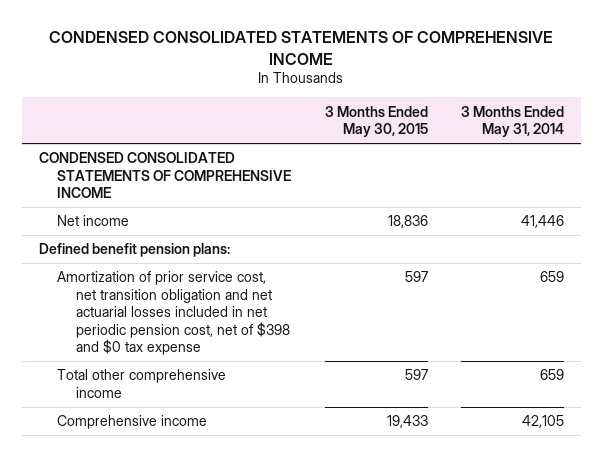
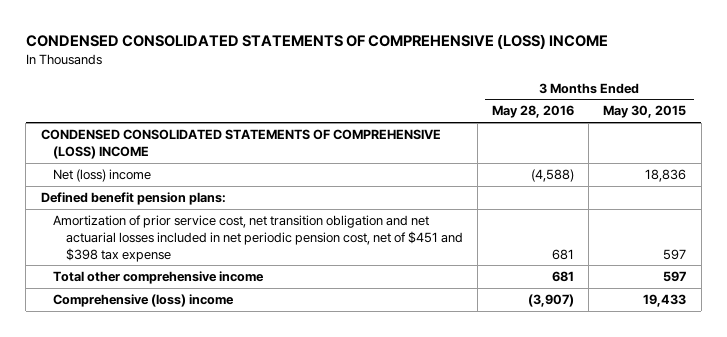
[49,31,554,65] CONDENSED CONSOLIDATED STATEMENTS OF COMPREHENSIVE INCOME -> [25,34,608,50] CONDENSED CONSOLIDATED STATEMENTS OF COMPREHENSIVE (LOSS) INCOME
[461,105,565,138] 3 Months Ended May 31, 2014 -> none
none -> [492,105,575,119] May 28, 2016
[38,152,292,199] CONDENSED CONSOLIDATED STATEMENTS OF COMPREHENSIVE INCOME -> [40,128,441,159] CONDENSED CONSOLIDATED STATEMENTS OF COMPREHENSIVE (LOSS) INCOME
[57,215,130,227] Net income -> [53,168,152,182] Net (loss) income
[57,271,290,356] Amortization of prior service cost, net transition obligation and net actuarial losses included in net periodic pension cost, net of $398 and $0 tax expense -> [53,214,463,262] Amortization of prior service cost, net transition obligation and net actuarial losses included in net periodic pension cost, net of $451 and $398 tax expense
[57,415,208,430] Comprehensive income -> [53,293,235,307] Comprehensive (loss) income

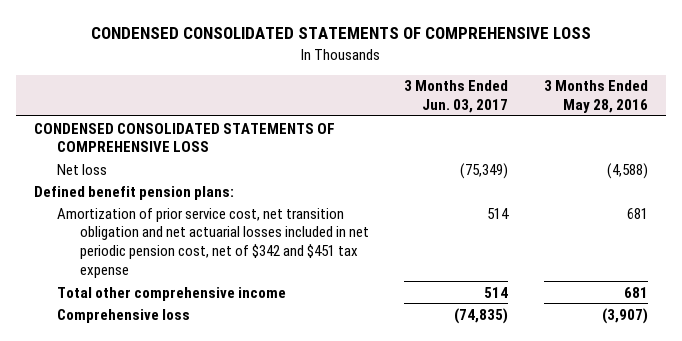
[25,34,608,50] CONDENSED CONSOLIDATED STATEMENTS OF COMPREHENSIVE (LOSS) INCOME -> [90,27,591,40] CONDENSED CONSOLIDATED STATEMENTS OF COMPREHENSIVE LOSS
[603,105,687,119] May 30, 2015 -> none
none -> [404,80,509,114] 3 Months Ended Jun. 03, 2017
[40,128,441,159] CONDENSED CONSOLIDATED STATEMENTS OF COMPREHENSIVE (LOSS) INCOME -> [34,122,336,153] CONDENSED CONSOLIDATED STATEMENTS OF COMPREHENSIVE LOSS
[53,168,152,182] Net (loss) income -> [56,163,107,175] Net loss
[53,214,463,262] Amortization of prior service cost, net transition obligation and net actuarial losses included in net periodic pension cost, net of $451 and $398 tax expense -> [56,207,369,279] Amortization of prior service cost, net transition obligation and net actuarial losses included in net periodic pension cost, net of $342 and $451 tax expense
[53,293,235,307] Comprehensive (loss) income -> [56,308,190,323] Comprehensive loss

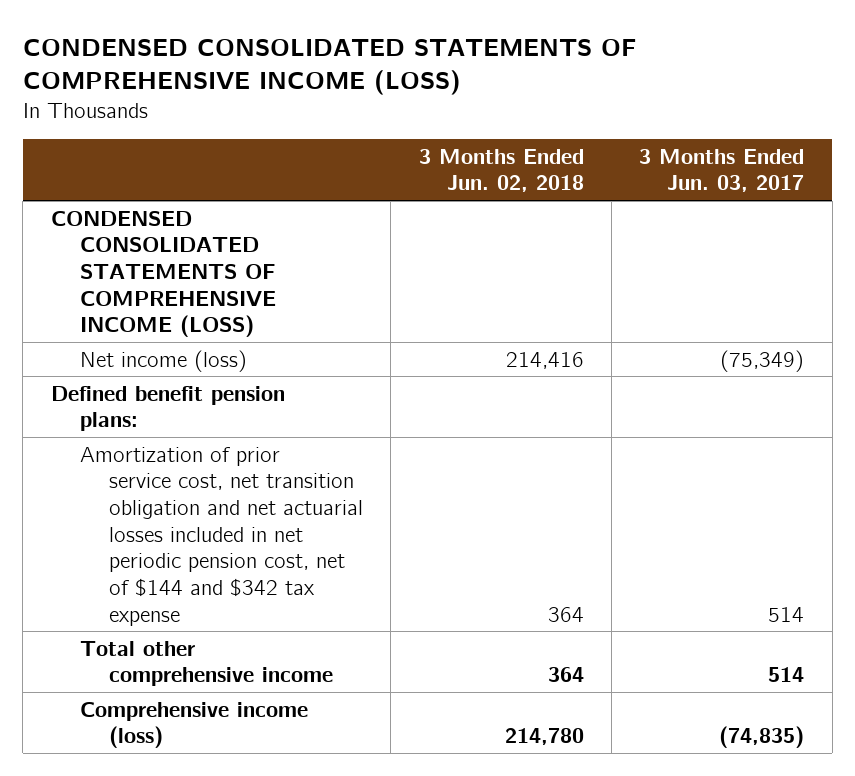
[90,27,591,40] CONDENSED CONSOLIDATED STATEMENTS OF COMPREHENSIVE LOSS -> [22,38,636,96] CONDENSED CONSOLIDATED STATEMENTS OF COMPREHENSIVE INCOME (LOSS)
[543,80,648,114] 3 Months Ended May 28, 2016 -> none
none -> [418,148,584,193] 3 Months Ended Jun. 02, 2018
[34,122,336,153] CONDENSED CONSOLIDATED STATEMENTS OF COMPREHENSIVE LOSS -> [50,210,276,338] CONDENSED CONSOLIDATED STATEMENTS OF COMPREHENSIVE INCOME (LOSS)
[56,163,107,175] Net loss -> [79,349,247,372] Net income (loss)
[56,207,369,279] Amortization of prior service cost, net transition obligation and net actuarial losses included in net periodic pension cost, net of $342 and $451 tax expense -> [79,446,363,626] Amortization of prior service cost, net transition obligation and net actuarial losses included in net periodic pension cost, net of $144 and $342 tax expense
[56,308,190,323] Comprehensive loss -> [79,701,308,749] Comprehensive income (loss)

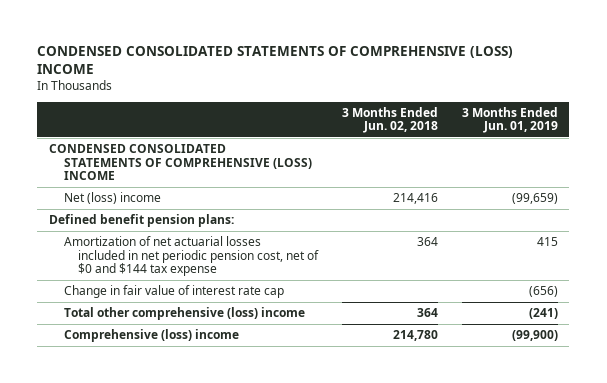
[22,38,636,96] CONDENSED CONSOLIDATED STATEMENTS OF COMPREHENSIVE INCOME (LOSS) -> [37,45,514,74] CONDENSED CONSOLIDATED STATEMENTS OF COMPREHENSIVE (LOSS) INCOME
[639,148,805,193] 3 Months Ended Jun. 03, 2017 -> none
none -> [461,106,558,134] 3 Months Ended Jun. 01, 2019
[50,210,276,338] CONDENSED CONSOLIDATED STATEMENTS OF COMPREHENSIVE INCOME (LOSS) -> [49,144,312,181] CONDENSED CONSOLIDATED STATEMENTS OF COMPREHENSIVE (LOSS) INCOME
[79,349,247,372] Net income (loss) -> [63,192,161,205] Net (loss) income
[79,446,363,626] Amortization of prior service cost, net transition obligation and net actuarial losses included in net periodic pension cost, net of $144 and $342 tax expense -> [63,236,319,277] Amortization of net actuarial losses included in net periodic pension cost, net of $0 and $144 tax expense
none -> [63,285,284,299] Change in fair value of interest rate cap
[79,640,333,687] Total other comprehensive income -> [63,307,305,321] Total other comprehensive (loss) income
[79,701,308,749] Comprehensive income (loss) -> [63,329,239,343] Comprehensive (loss) income

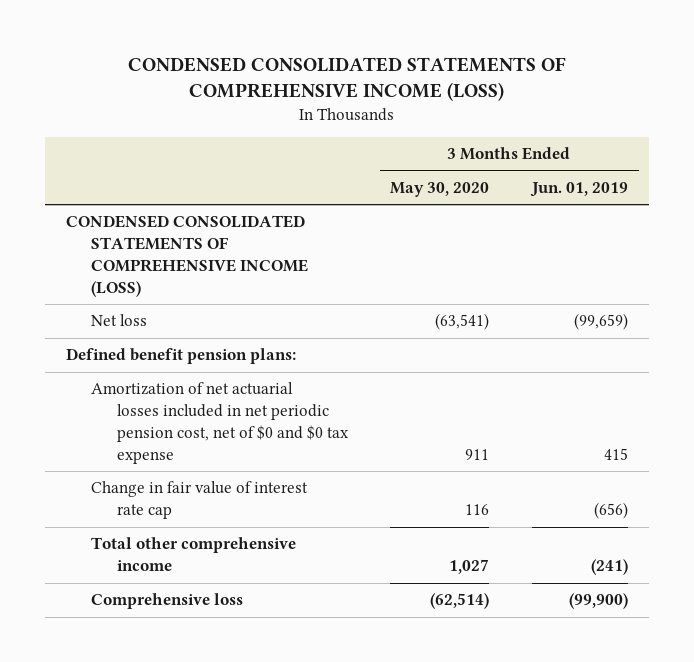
[37,45,514,74] CONDENSED CONSOLIDATED STATEMENTS OF COMPREHENSIVE (LOSS) INCOME -> [127,56,566,102] CONDENSED CONSOLIDATED STATEMENTS OF COMPREHENSIVE INCOME (LOSS)
[341,106,438,134] 3 Months Ended Jun. 02, 2018 -> none
none -> [390,182,490,198] May 30, 2020
[49,144,312,181] CONDENSED CONSOLIDATED STATEMENTS OF COMPREHENSIVE (LOSS) INCOME -> [65,215,309,297] CONDENSED CONSOLIDATED STATEMENTS OF COMPREHENSIVE INCOME (LOSS)
[63,192,161,205] Net (loss) income -> [91,314,148,327] Net loss
[63,236,319,277] Amortization of net actuarial losses included in net periodic pension cost, net of $0 and $144 tax expense -> [91,382,349,464] Amortization of net actuarial losses included in net periodic pension cost, net of $0 and $0 tax expense
[63,307,305,321] Total other comprehensive (loss) income -> [91,537,297,572] Total other comprehensive income
[63,329,239,343] Comprehensive (loss) income -> [91,593,244,610] Comprehensive loss

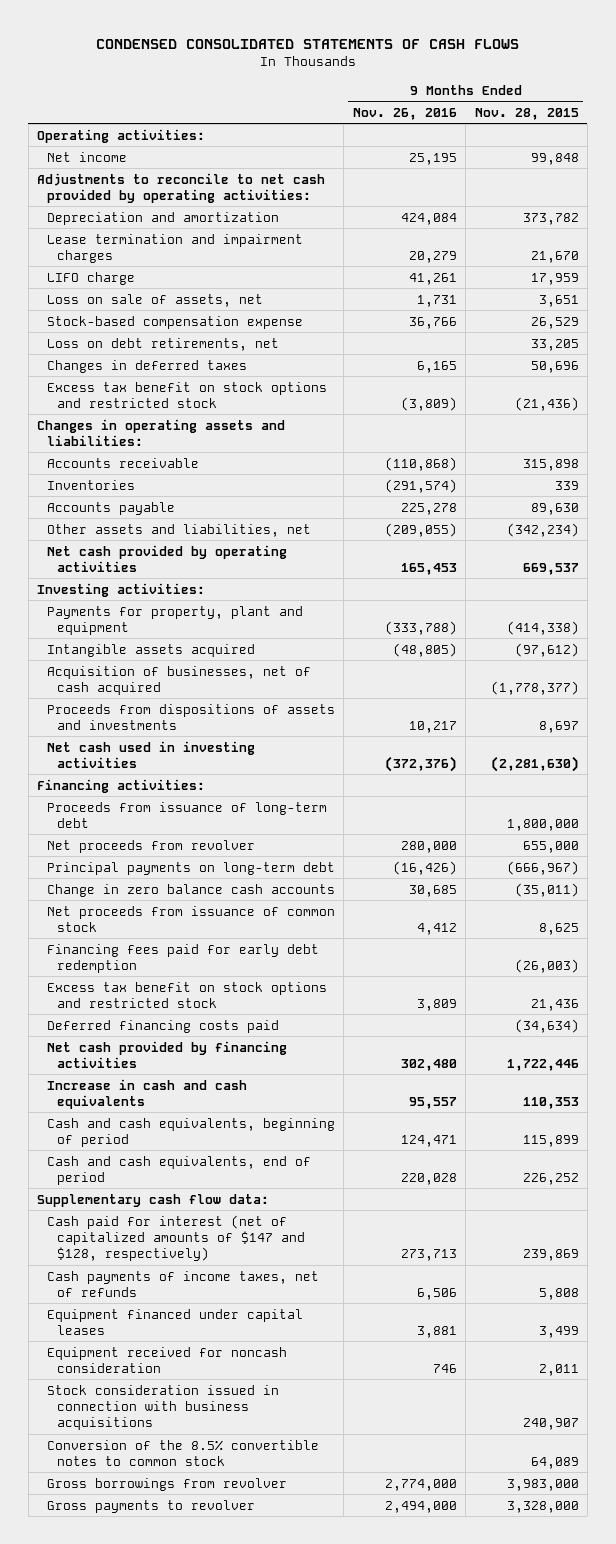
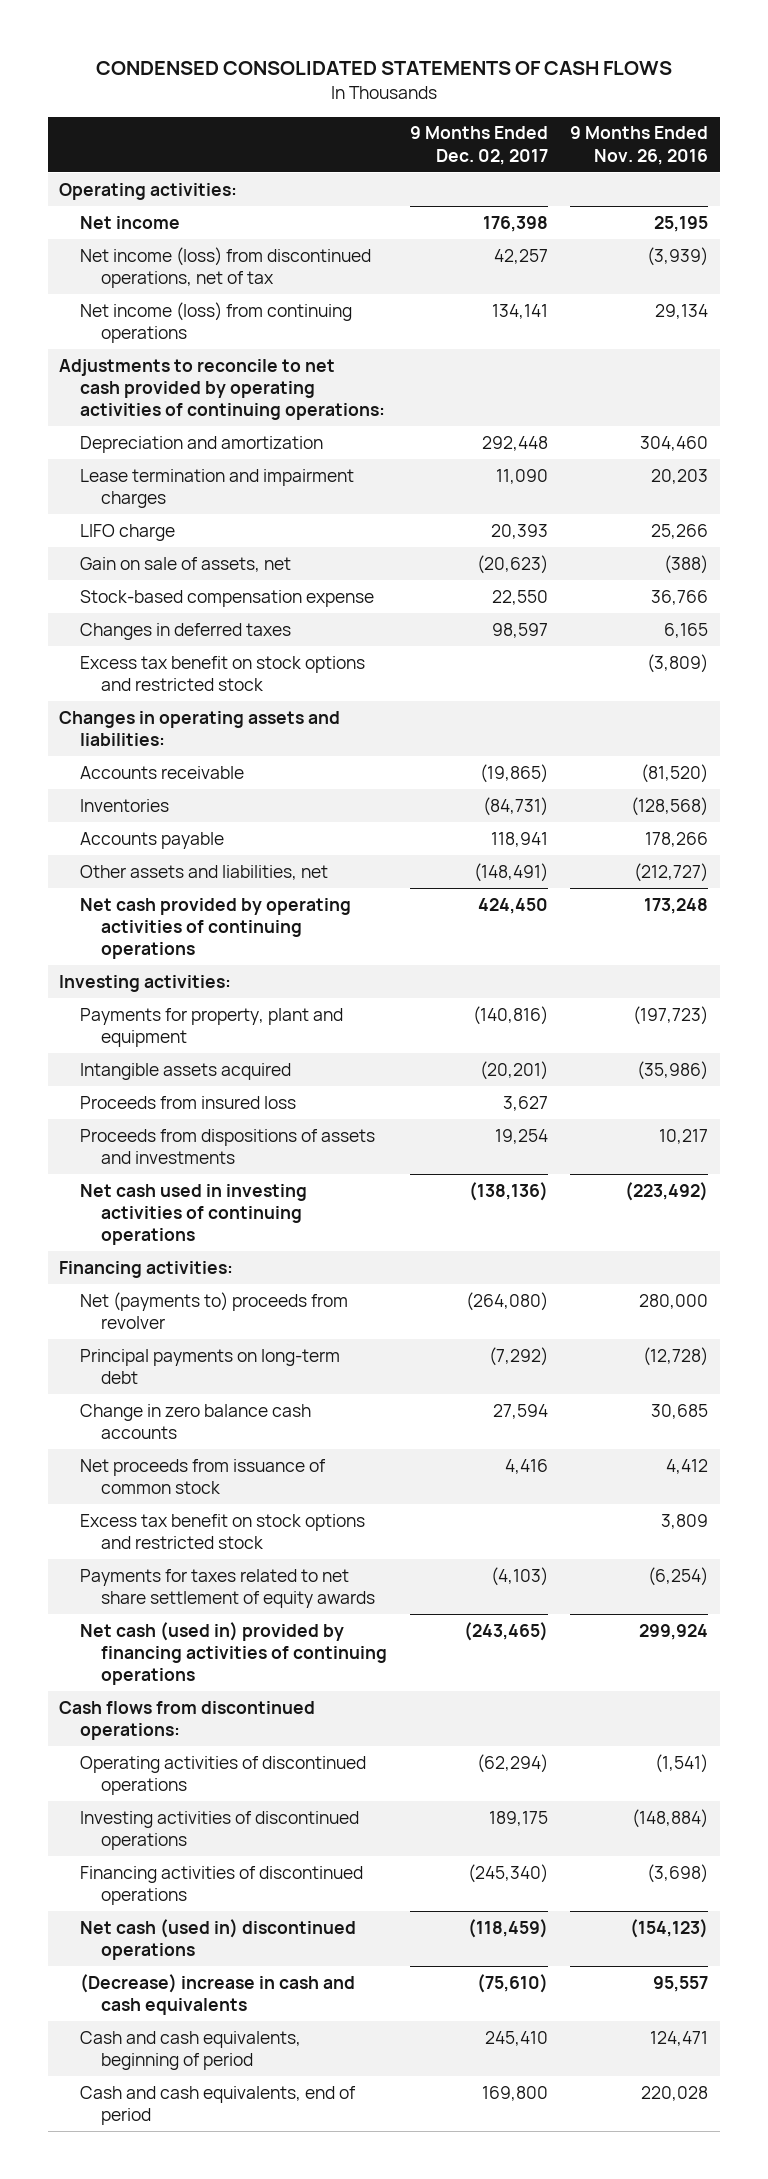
[474,107,579,120] Nov. 28, 2015 -> none
none -> [409,126,548,165] 9 Months Ended Dec. 02, 2017
none -> [80,246,372,288] Net income (loss) from discontinued operations, net of tax
none -> [80,301,353,343] Net income (loss) from continuing operations
[37,172,326,203] Adjustments to reconcile to net cash provided by operating activities: -> [59,358,386,421] Adjustments to reconcile to net cash provided by operating activities of continuing operations:
[400,212,457,225] 424,084 -> [640,435,709,451] 304,460
[408,250,457,263] 20,279 -> [651,468,709,484] 20,203
[408,272,457,285] 41,261 -> [651,523,709,539] 25,266
[47,293,264,307] Loss on sale of assets, net -> [80,556,292,572] Gain on sale of assets, net
[416,294,457,307] 1,731 -> [664,554,709,574] (388)
[47,337,280,351] Loss on debt retirements, net -> none
[384,456,457,471] (110,868) -> [641,763,709,783] (81,520)
[384,478,457,493] (291,574) -> [631,796,709,816] (128,568)
[400,502,457,515] 225,278 -> [645,831,709,847] 178,266
[384,522,457,537] (209,055) -> [634,862,709,882] (212,727)
[47,544,288,572] Net cash provided by operating activities -> [80,897,352,960] Net cash provided by operating activities of continuing operations
[400,562,457,575] 165,453 -> [644,897,709,914] 173,248
[47,665,312,695] Acquisition of businesses, net of cash acquired -> none
[384,620,457,635] (333,788) -> [633,1005,709,1025] (197,723)
[392,642,457,657] (48,805) -> [637,1060,709,1080] (35,986)
none -> [80,1095,297,1109] Proceeds from insured loss
[47,740,256,768] Net cash used in investing activities -> [80,1183,308,1246] Net cash used in investing activities of continuing operations
[384,755,457,772] (372,376) -> [625,1181,709,1201] (223,492)
[47,801,328,828] Proceeds from issuance of long-term debt -> none
[47,839,256,853] Net proceeds from revolver -> [80,1291,349,1329] Net (payments to) proceeds from revolver
[392,860,457,875] (16,426) -> [643,1346,709,1366] (12,728)
[47,943,320,973] Financing fees paid for early debt redemption -> none
[47,1019,280,1033] Deferred financing costs paid -> none
none -> [80,1568,376,1608] Payments for taxes related to net share settlement of equity awards
[47,1040,288,1068] Net cash provided by financing activities -> [80,1621,388,1686] Net cash (used in) provided by financing activities of continuing operations
[400,1058,457,1071] 302,480 -> [639,1623,709,1640] 299,924
none -> [59,1700,316,1740] Cash flows from discontinued operations:
none -> [80,1755,367,1795] Operating activities of discontinued operations
none -> [80,1810,360,1850] Investing activities of discontinued operations
none -> [80,1865,364,1905] Financing activities of discontinued operations
none -> [80,1918,357,1960] Net cash (used in) discontinued operations
[47,1078,248,1109] Increase in cash and cash equivalents -> [80,1973,356,2015] (Decrease) increase in cash and cash equivalents
[37,1193,270,1207] Supplementary cash flow data: -> none
[47,1214,305,1262] Cash paid for interest (net of capitalized amounts of $147 and $128, respectively) -> none
[47,1270,320,1297] Cash payments of income taxes, net of refunds -> none
[47,1308,304,1335] Equipment financed under capital leases -> none
[47,1346,288,1373] Equipment received for noncash consideration -> none
[47,1384,280,1431] Stock consideration issued in connection with business acquisitions -> none
[47,1439,320,1466] Conversion of the 8.5% convertible notes to common stock -> none
[47,1477,288,1491] Gross borrowings from revolver -> none
[47,1499,256,1513] Gross payments to revolver -> none

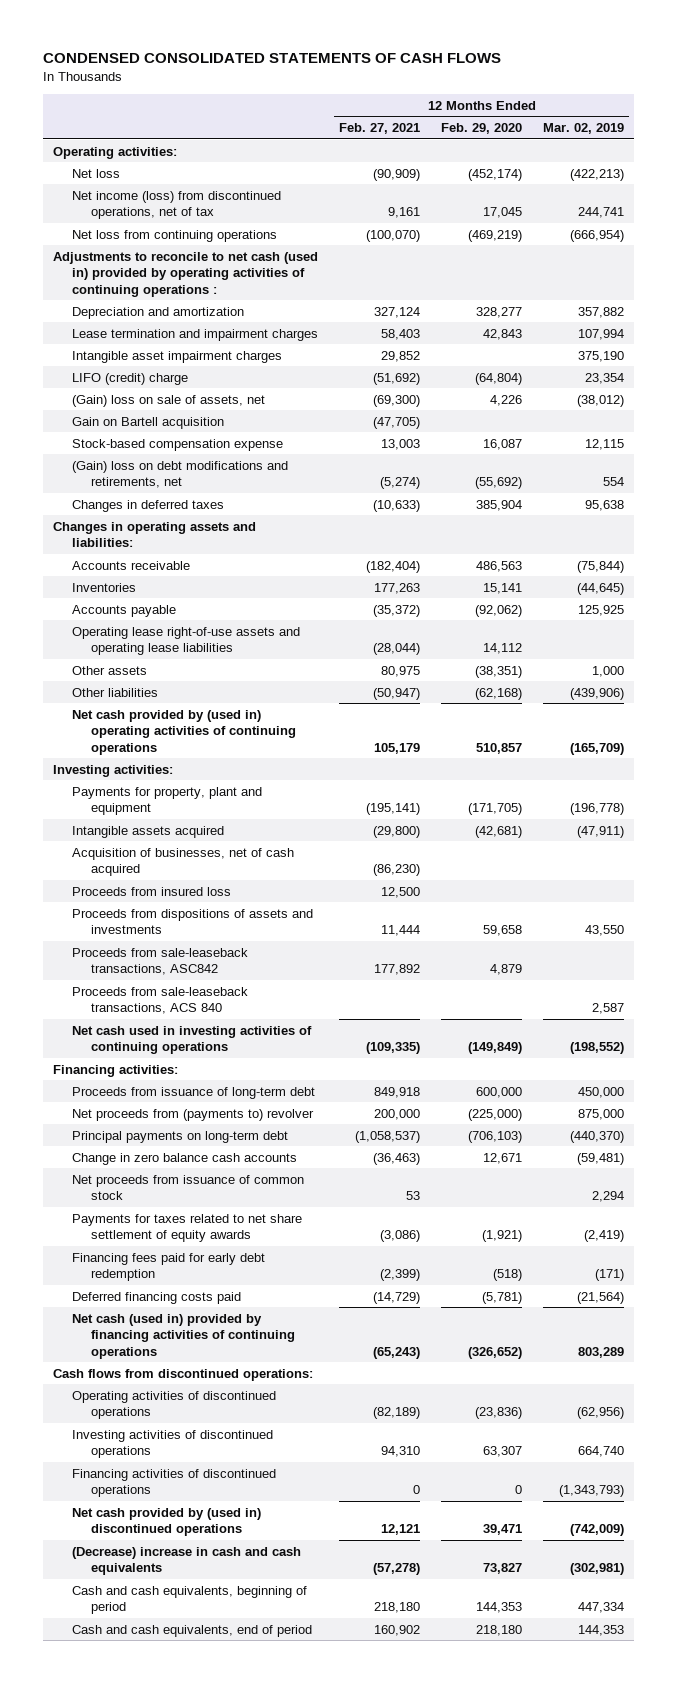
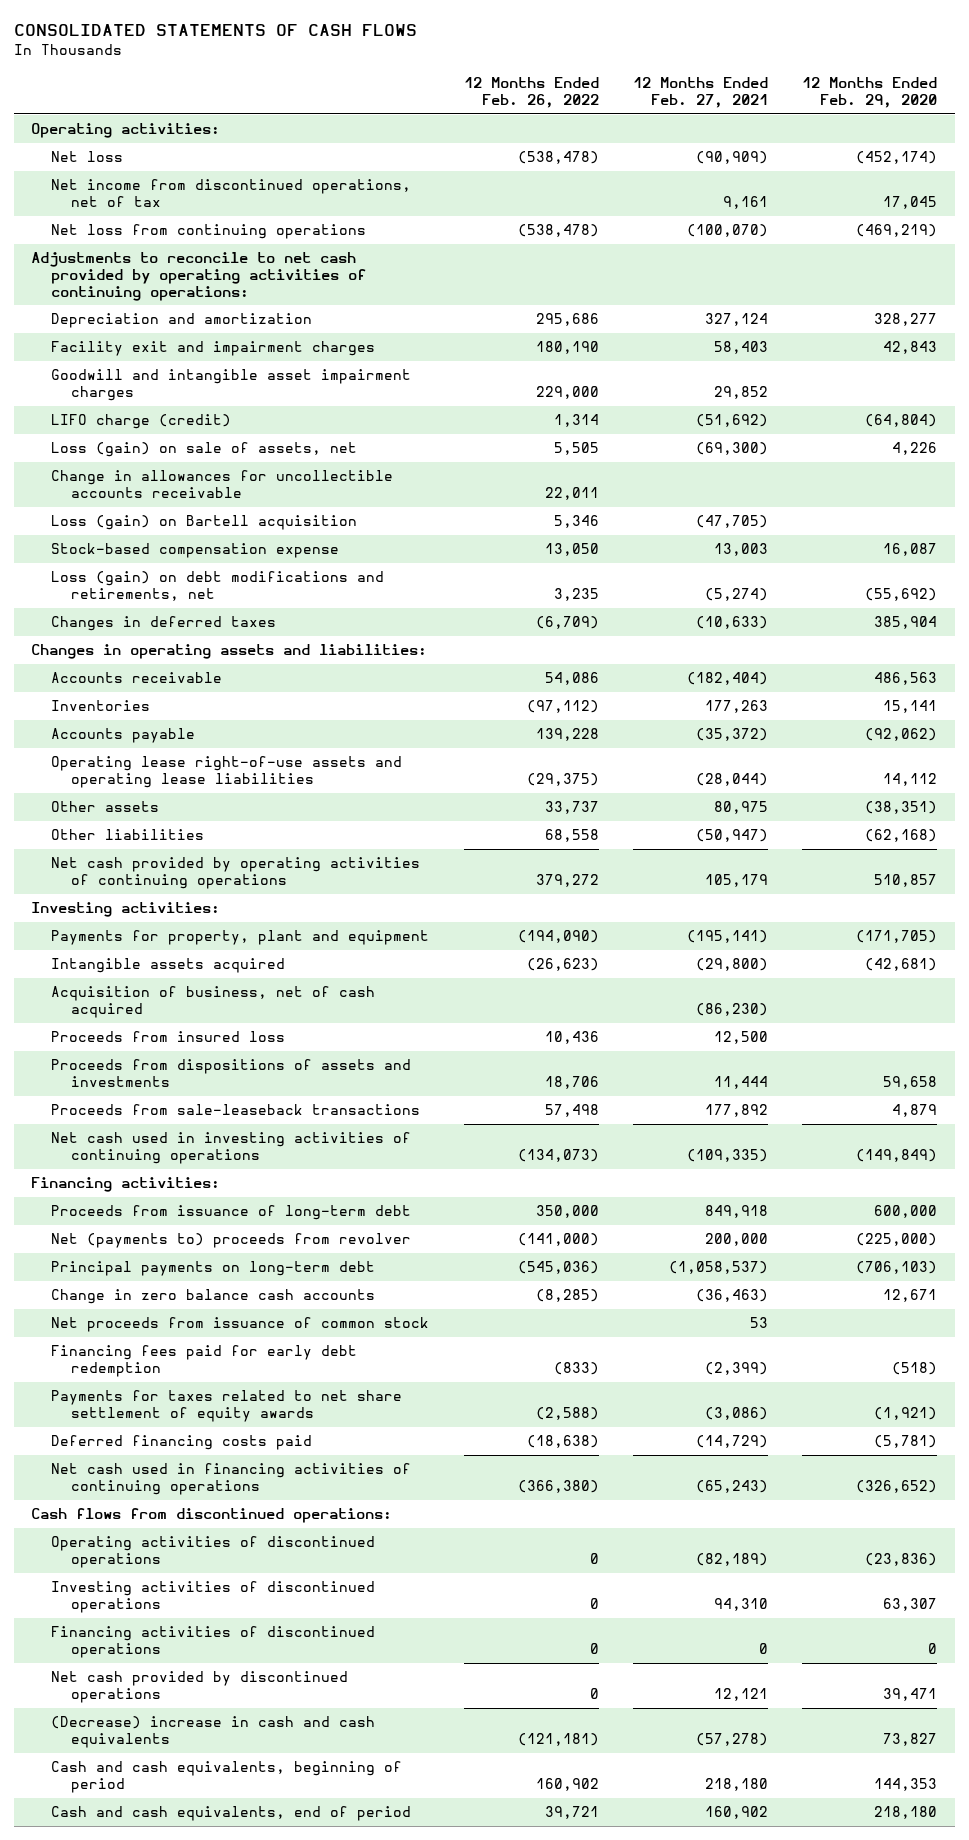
[42,53,501,64] CONDENSED CONSOLIDATED STATEMENTS OF CASH FLOWS -> [14,23,418,36] CONSOLIDATED STATEMENTS OF CASH FLOWS
[543,123,625,135] Mar. 02, 2019 -> none
none -> [463,77,599,109] 12 Months Ended Feb. 26, 2022
[72,190,282,220] Net income (loss) from discontinued operations, net of tax -> [51,179,412,208] Net income from discontinued operations, net of tax
[53,251,319,297] Adjustments to reconcile to net cash (used in) provided by operating activities of continuing operations : -> [31,252,367,301] Adjustments to reconcile to net cash provided by operating activities of continuing operations:
[72,328,319,341] Lease termination and impairment charges -> [51,341,376,357] Facility exit and impairment charges
[72,350,283,363] Intangible asset impairment charges -> [51,369,412,402] Goodwill and intangible asset impairment charges
[72,372,189,385] LIFO (credit) charge -> [51,414,232,430] LIFO charge (credit)
[72,394,266,407] (Gain) loss on sale of assets, net -> [51,442,358,458] Loss (gain) on sale of assets, net
none -> [51,470,394,499] Change in allowances for uncollectible accounts receivable
[72,416,225,429] Gain on Bartell acquisition -> [51,515,358,531] Loss (gain) on Bartell acquisition
[72,460,289,489] (Gain) loss on debt modifications and retirements, net -> [51,571,385,602] Loss (gain) on debt modifications and retirements, net
[72,709,296,755] Net cash provided by (used in) operating activities of continuing operations -> [51,857,421,890] Net cash provided by operating activities of continuing operations
[72,847,295,877] Acquisition of businesses, net of cash acquired -> [51,986,376,1019] Acquisition of business, net of cash acquired
[72,986,249,1015] Proceeds from sale-leaseback transactions, ACS 840 -> none
[72,947,249,976] Proceeds from sale-leaseback transactions, ASC842 -> [51,1104,421,1116] Proceeds from sale-leaseback transactions
[72,1108,315,1121] Net proceeds from (payments to) revolver -> [51,1233,412,1249] Net (payments to) proceeds from revolver
[72,1213,303,1243] Payments for taxes related to net share settlement of equity awards -> [51,1390,403,1423] Payments for taxes related to net share settlement of equity awards
[72,1313,295,1359] Net cash (used in) provided by financing activities of continuing operations -> [51,1463,412,1496] Net cash used in financing activities of continuing operations
[72,1507,262,1537] Net cash provided by (used in) discontinued operations -> [51,1671,349,1704] Net cash provided by discontinued operations

